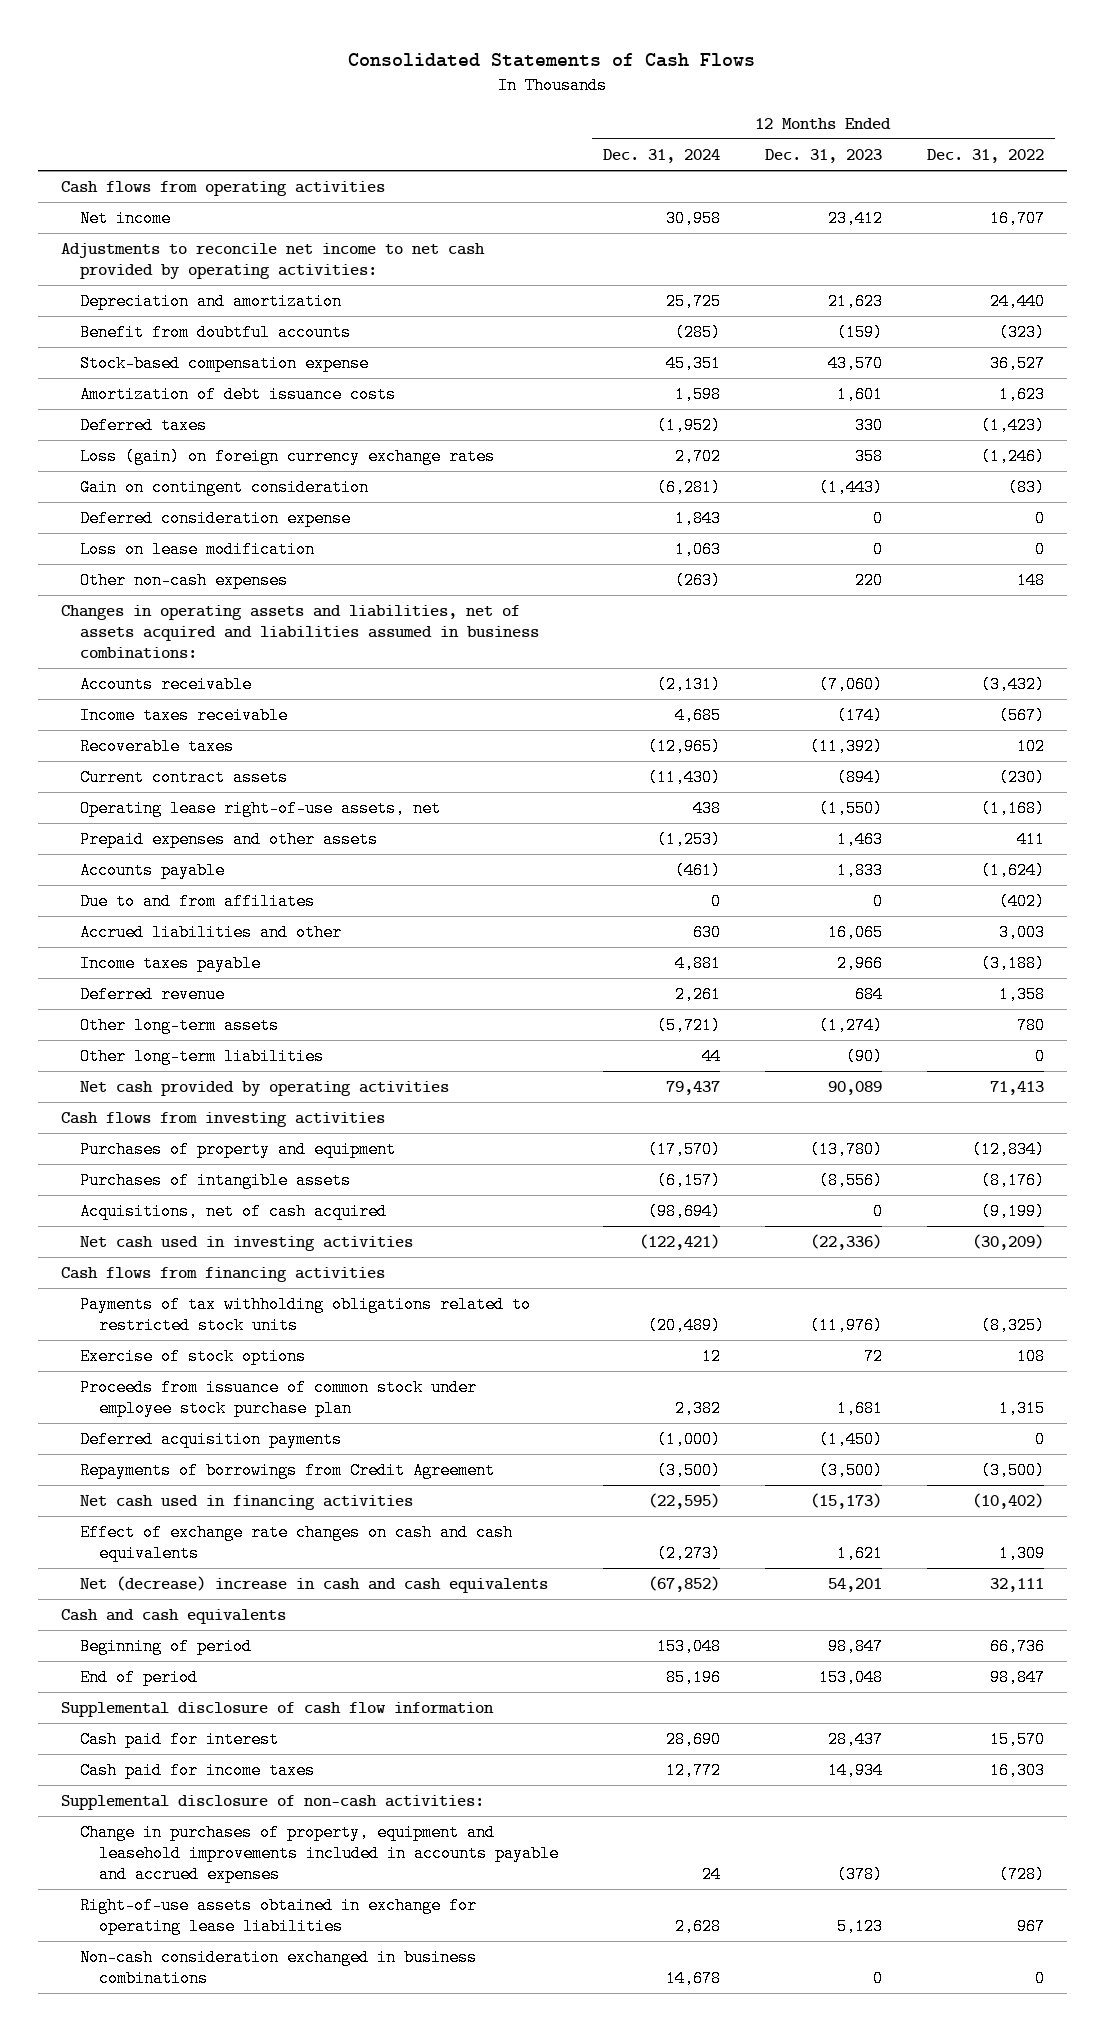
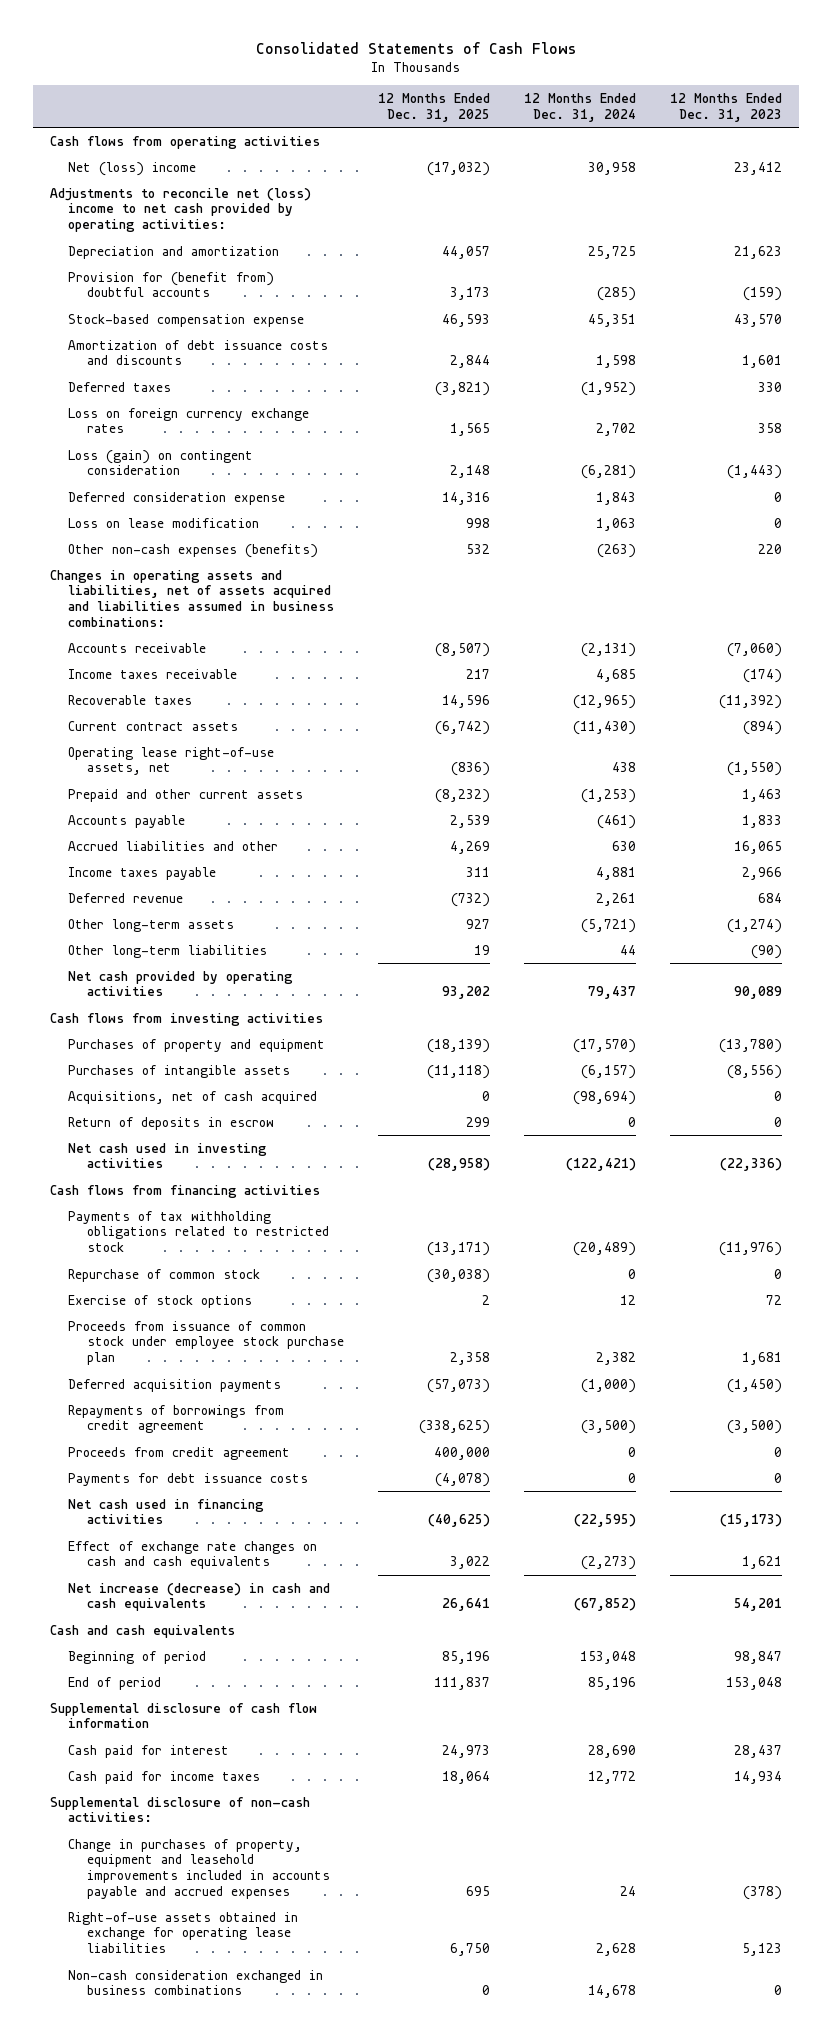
[927,148,1045,163] Dec. 31, 2022 -> none
none -> [378,93,491,122] 12 Months Ended Dec. 31, 2025
[79,210,171,228] Net income -> [68,161,197,176] Net (loss) income
[60,243,485,280] Adjustments to reconcile net income to net cash provided by operating activities: -> [49,187,311,233] Adjustments to reconcile net (loss) income to net cash provided by operating activities:
[79,324,351,342] Benefit from doubtful accounts -> [68,271,275,298] Provision for (benefit from) doubtful accounts
[79,386,396,404] Amortization of debt issuance costs -> [68,339,329,366] Amortization of debt issuance costs and discounts
[79,448,495,466] Loss (gain) on foreign currency exchange rates -> [68,407,310,434] Loss on foreign currency exchange rates
[79,479,369,497] Gain on contingent consideration -> [68,449,254,476] Loss (gain) on contingent consideration
[79,572,288,590] Other non-cash expenses -> [68,543,319,558] Other non-cash expenses (benefits)
[79,831,378,849] Prepaid expenses and other assets -> [68,788,304,802] Prepaid and other current assets
[79,893,315,911] Due to and from affiliates -> none
none -> [68,1116,275,1130] Return of deposits in escrow
[79,1296,531,1335] Payments of tax withholding obligations related to restricted stock units -> [68,1210,329,1253] Payments of tax withholding obligations related to restricted stock
none -> [68,1268,261,1282] Repurchase of common stock
[79,1462,495,1480] Repayments of borrowings from Credit Agreement -> [68,1404,285,1434] Repayments of borrowings from credit agreement
none -> [68,1446,291,1460] Proceeds from credit agreement
none -> [68,1472,309,1486] Payments for debt issuance costs
[79,1576,548,1594] Net (decrease) increase in cash and cash equivalents -> [68,1582,331,1612] Net increase (decrease) in cash and cash equivalents

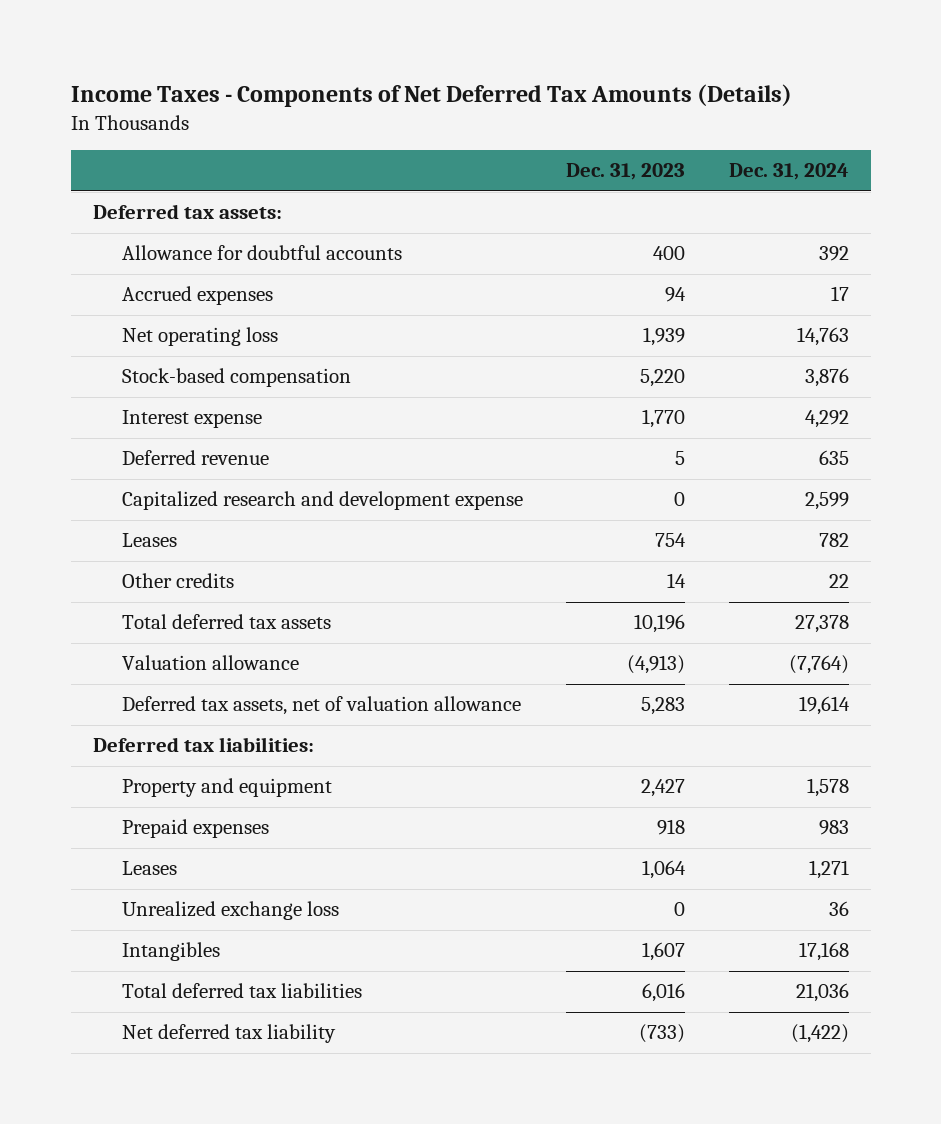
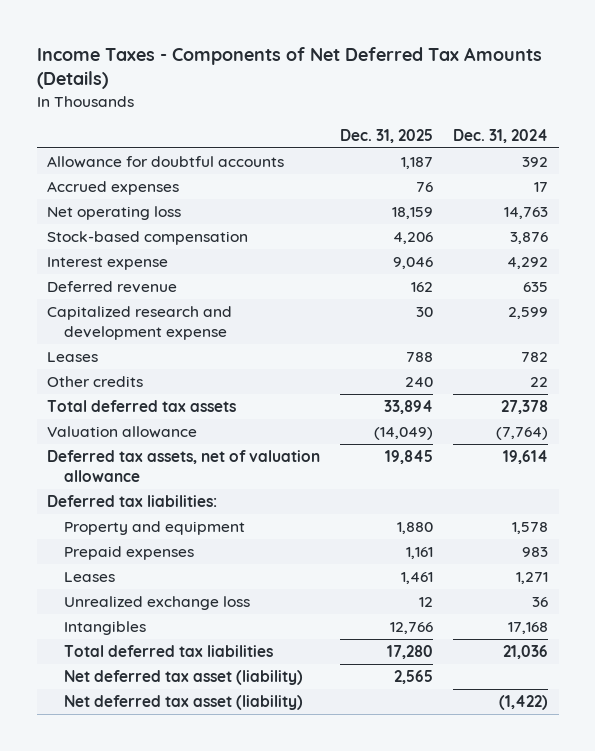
[566,163,686,181] Dec. 31, 2023 -> none
none -> [340,128,434,143] Dec. 31, 2025
[92,204,282,220] Deferred tax assets: -> none
none -> [64,670,304,686] Net deferred tax asset (liability)
[121,1024,336,1044] Net deferred tax liability -> [64,695,304,711] Net deferred tax asset (liability)

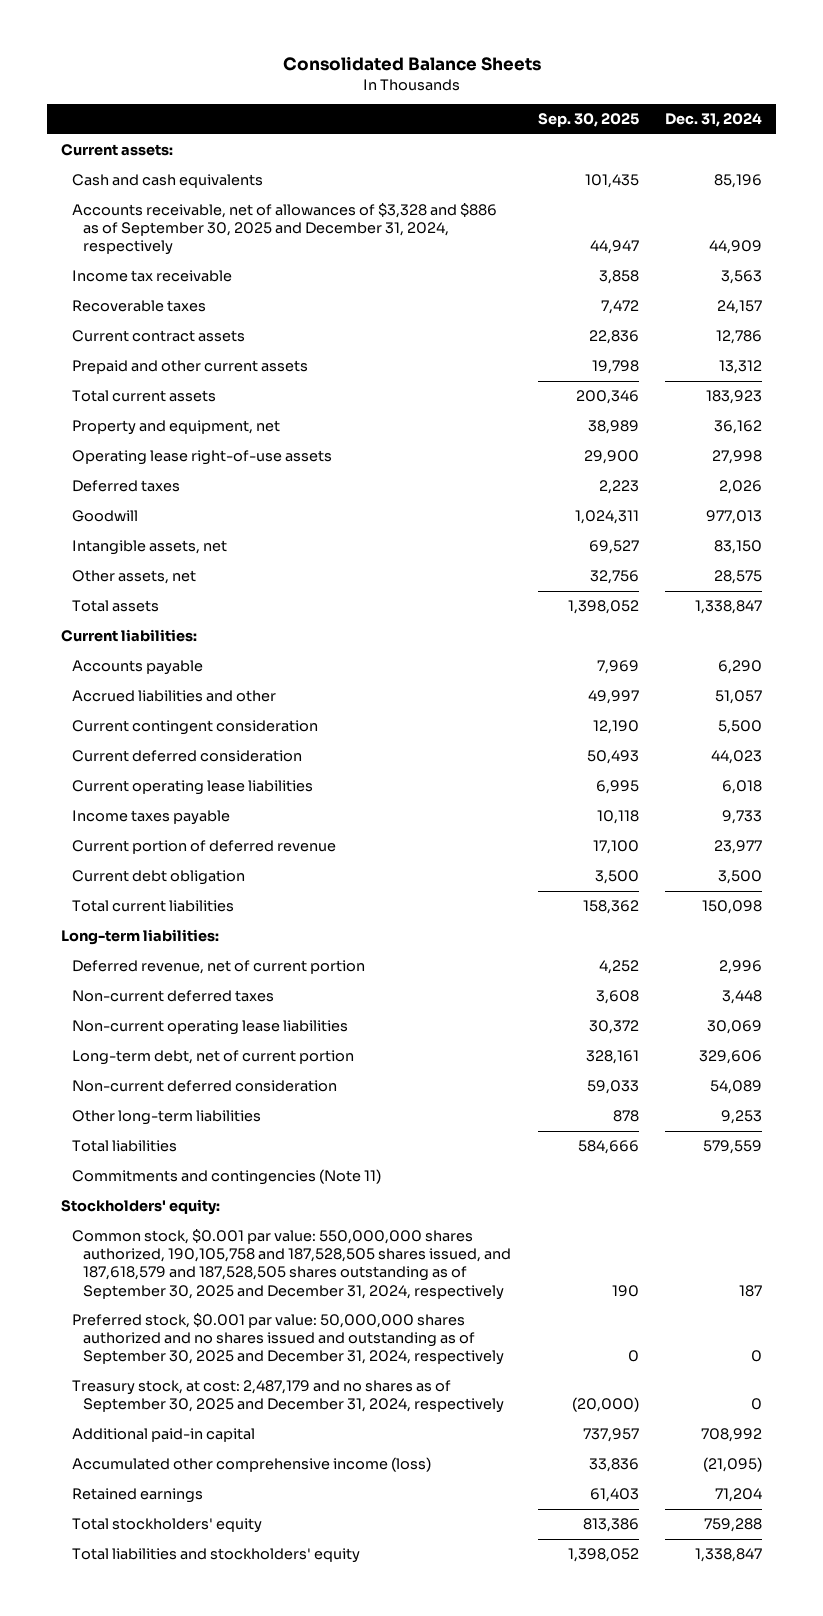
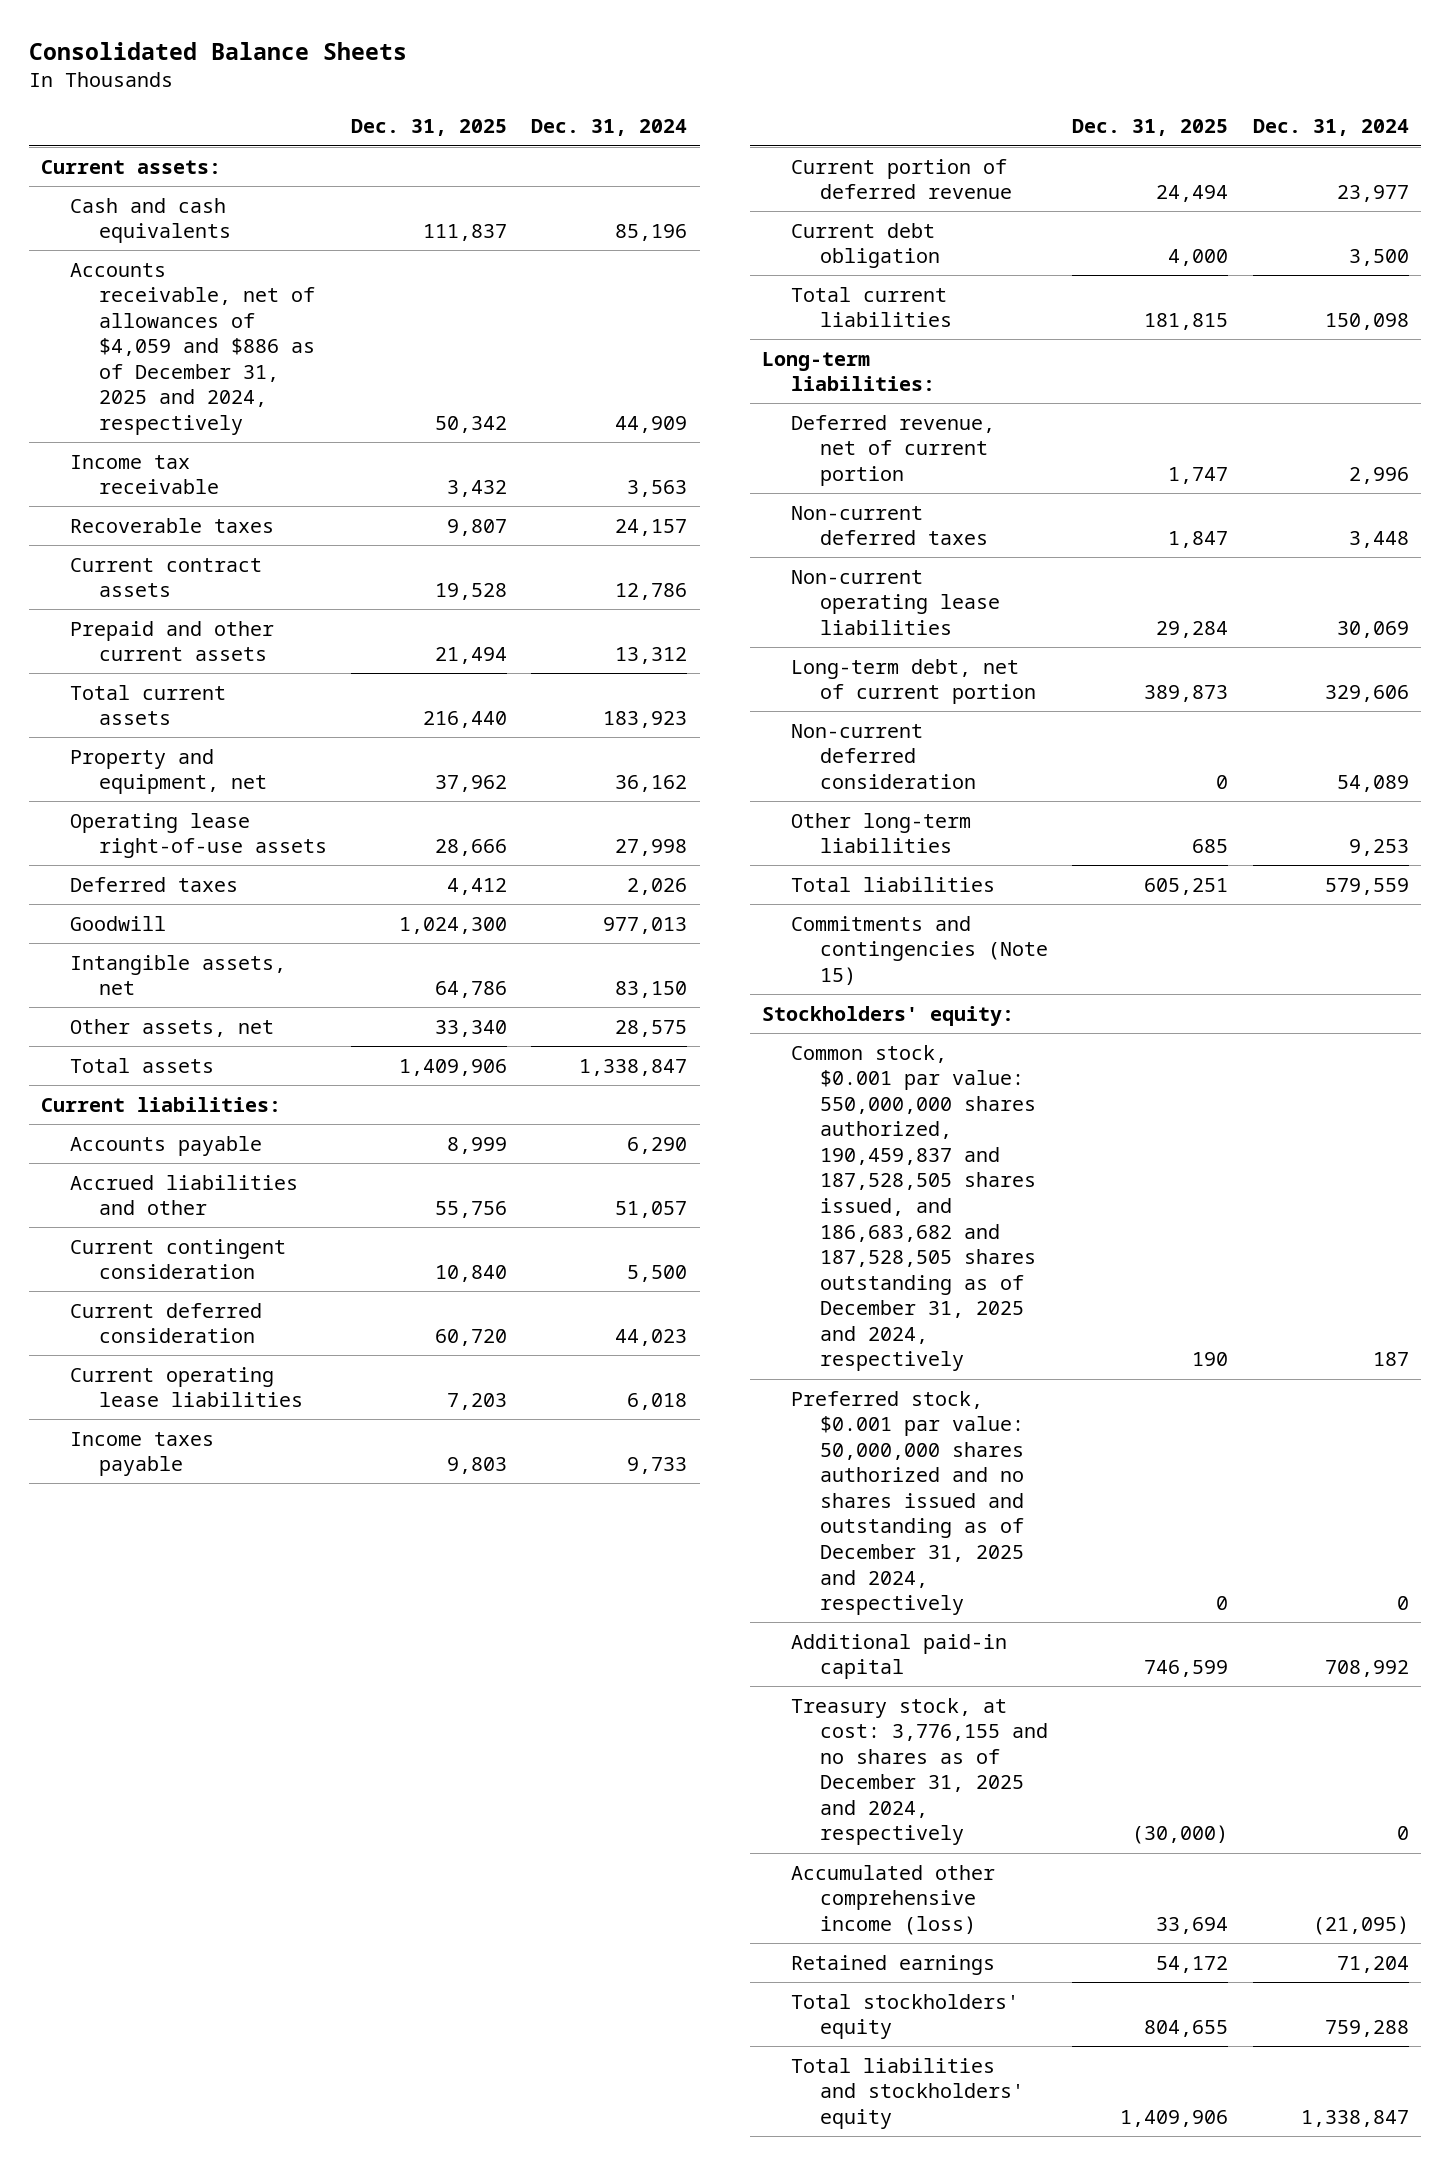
[537,113,639,128] Sep. 30, 2025 -> none
none -> [351,119,508,137] Dec. 31, 2025
[71,203,497,256] Accounts receivable, net of allowances of $3,328 and $886 as of September 30, 2025 and December 31, 2024, respectively -> [69,262,316,436] Accounts receivable, net of allowances of $4,059 and $886 as of December 31, 2025 and 2024, respectively
[71,1169,381,1186] Commitments and contingencies (Note 11) -> [791,915,1049,985] Commitments and contingencies (Note 15)
[71,1380,504,1414] Treasury stock, at cost: 2,487,179 and no shares as of September 30, 2025 and December 31, 2024, respectively -> none
[71,1229,511,1300] Common stock, $0.001 par value: 550,000,000 shares authorized, 190,105,758 and 187,528,505 shares issued, and 187,618,579 and 187,528,505 shares outstanding as of September 30, 2025 and December 31, 2024, respectively -> [791,1044,1037,1372] Common stock, $0.001 par value: 550,000,000 shares authorized, 190,459,837 and 187,528,505 shares issued, and 186,683,682 and 187,528,505 shares outstanding as of December 31, 2025 and 2024, respectively
[71,1313,504,1366] Preferred stock, $0.001 par value: 50,000,000 shares authorized and no shares issued and outstanding as of September 30, 2025 and December 31, 2024, respectively -> [791,1390,1025,1616] Preferred stock, $0.001 par value: 50,000,000 shares authorized and no shares issued and outstanding as of December 31, 2025 and 2024, respectively
none -> [791,1697,1049,1846] Treasury stock, at cost: 3,776,155 and no shares as of December 31, 2025 and 2024, respectively

